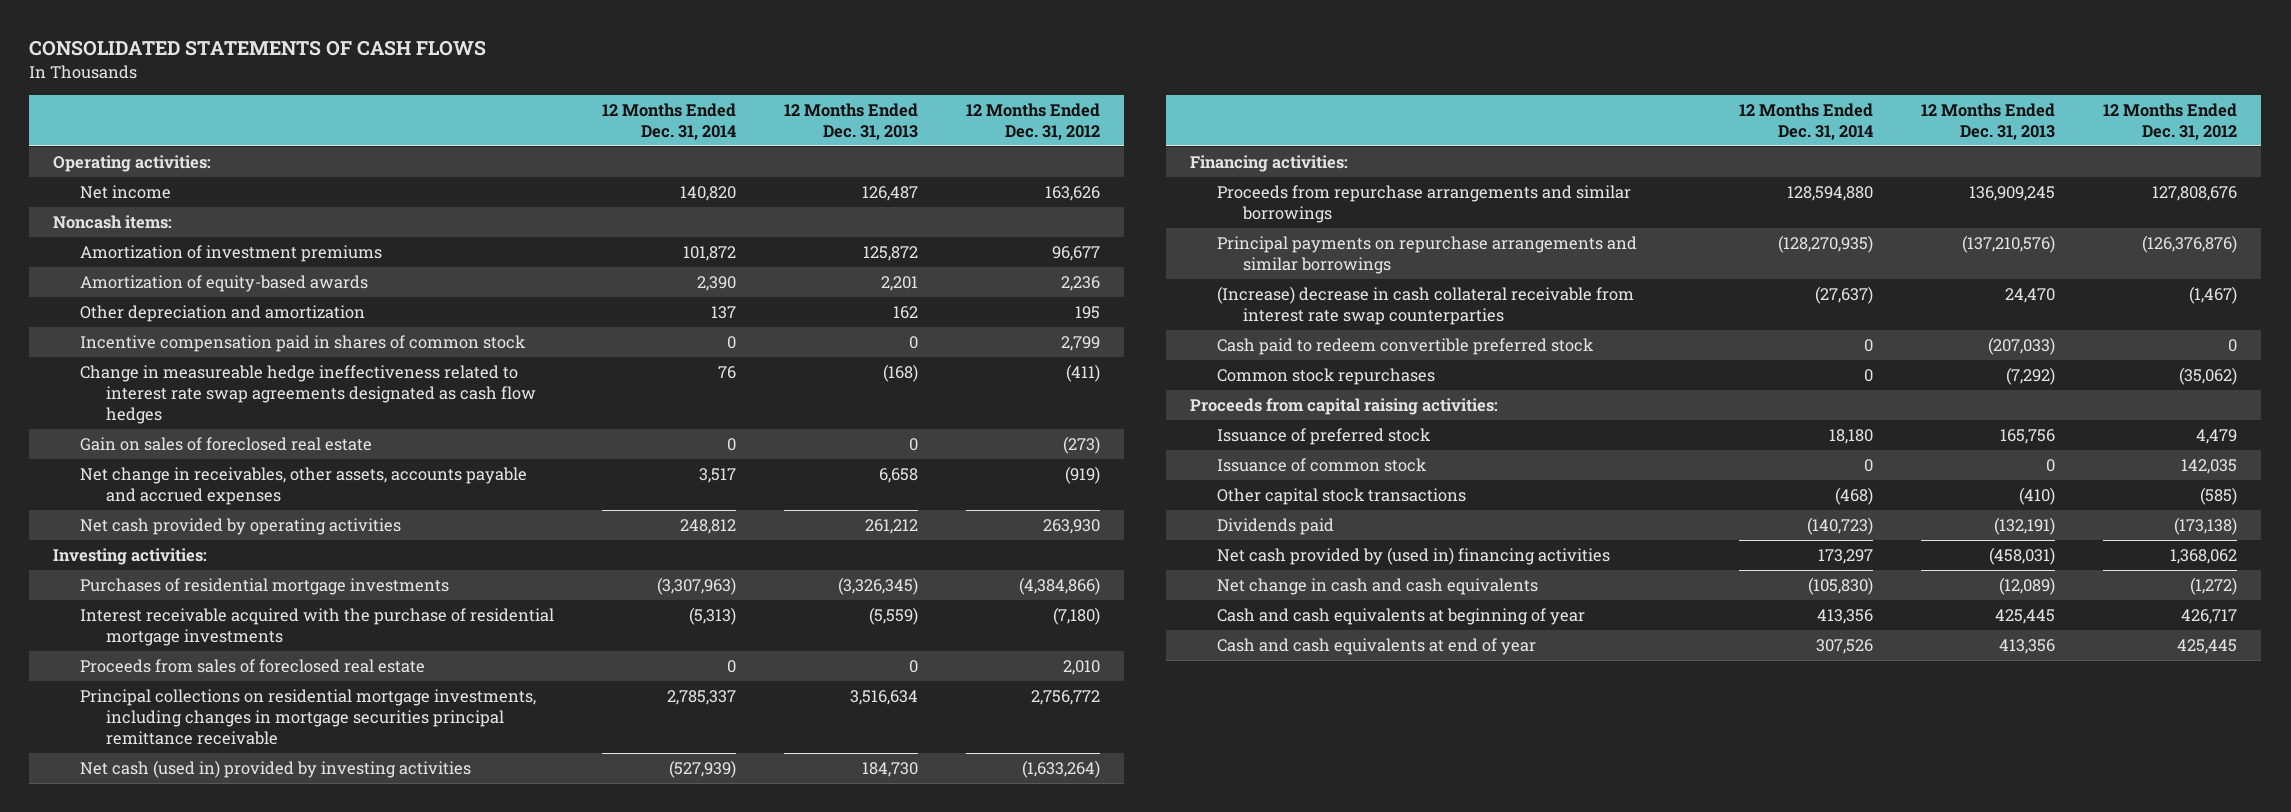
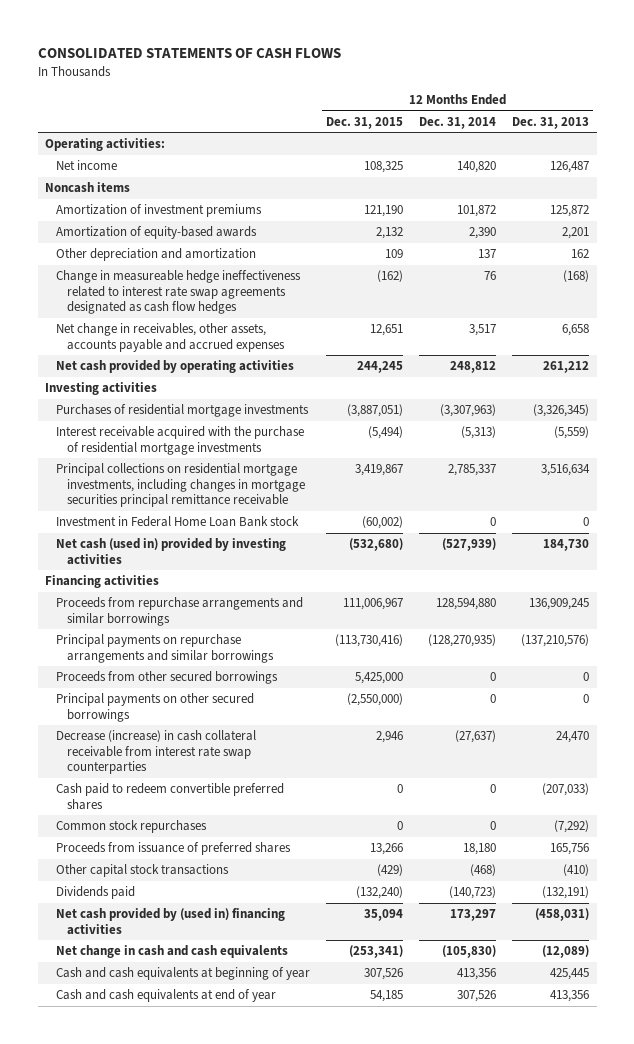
[966,102,1101,140] 12 Months Ended Dec. 31, 2012 -> none
none -> [326,116,404,129] Dec. 31, 2015
[53,214,173,229] Noncash items: -> [45,182,131,194] Noncash items
[79,334,526,352] Incentive compensation paid in shares of common stock -> none
[79,436,372,451] Gain on sales of foreclosed real estate -> none
[53,547,208,565] Investing activities: -> [45,382,158,396] Investing activities
[79,658,425,673] Proceeds from sales of foreclosed real estate -> none
none -> [56,516,300,528] Investment in Federal Home Loan Bank stock
[1190,154,1349,172] Financing activities: -> [45,575,160,589] Financing activities
none -> [56,671,279,685] Proceeds from other secured borrowings
none -> [56,693,255,722] Principal payments on other secured borrowings
[1216,285,1634,326] (Increase) decrease in cash collateral receivable from interest rate swap counterparties -> [56,730,257,775] Decrease (increase) in cash collateral receivable from interest rate swap counterparties
[1216,337,1594,355] Cash paid to redeem convertible preferred stock -> [56,783,285,810] Cash paid to redeem convertible preferred shares
[1190,397,1499,415] Proceeds from capital raising activities: -> none
[1216,457,1427,472] Issuance of common stock -> none
[1216,427,1431,445] Issuance of preferred stock -> [56,842,292,856] Proceeds from issuance of preferred shares

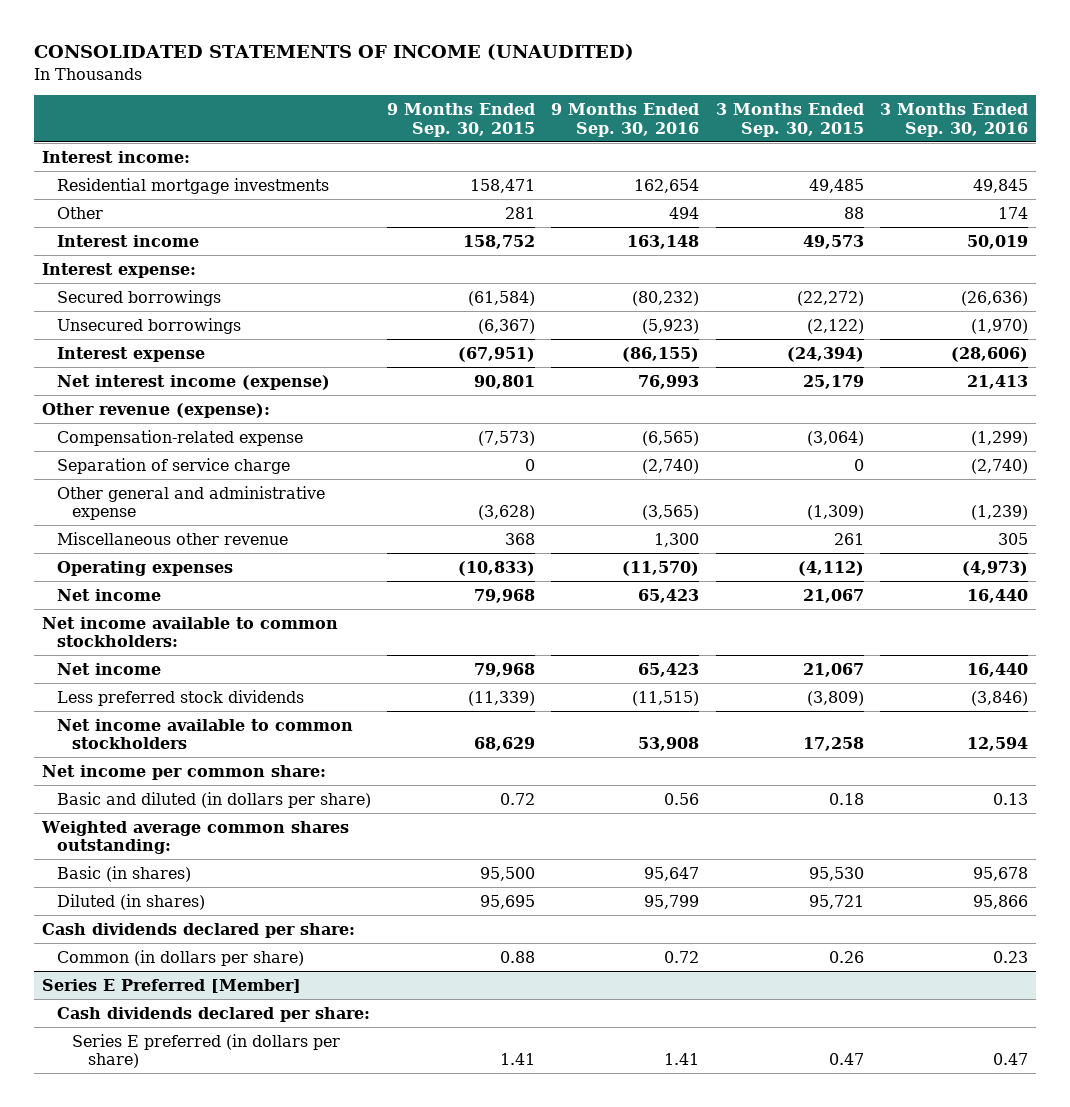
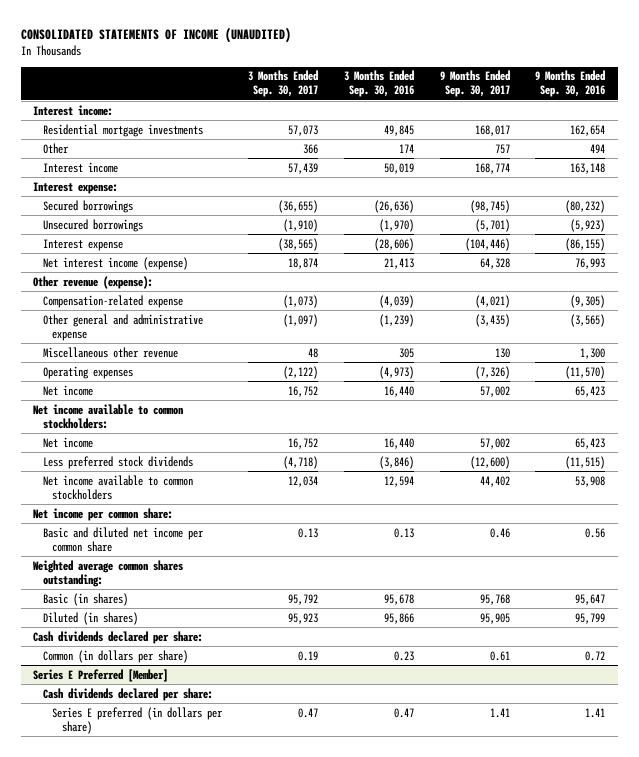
[387,103,536,137] 9 Months Ended Sep. 30, 2015 -> none
[715,103,864,137] 3 Months Ended Sep. 30, 2015 -> none
none -> [248,70,319,98] 3 Months Ended Sep. 30, 2017
none -> [439,70,510,98] 9 Months Ended Sep. 30, 2017
[57,457,291,474] Separation of service charge -> none
[642,430,700,446] (6,565) -> [570,294,606,308] (9,305)
[970,430,1028,446] (1,299) -> [378,294,414,308] (4,039)
[57,791,372,808] Basic and diluted (in dollars per share) -> [42,526,204,552] Basic and diluted net income per common share

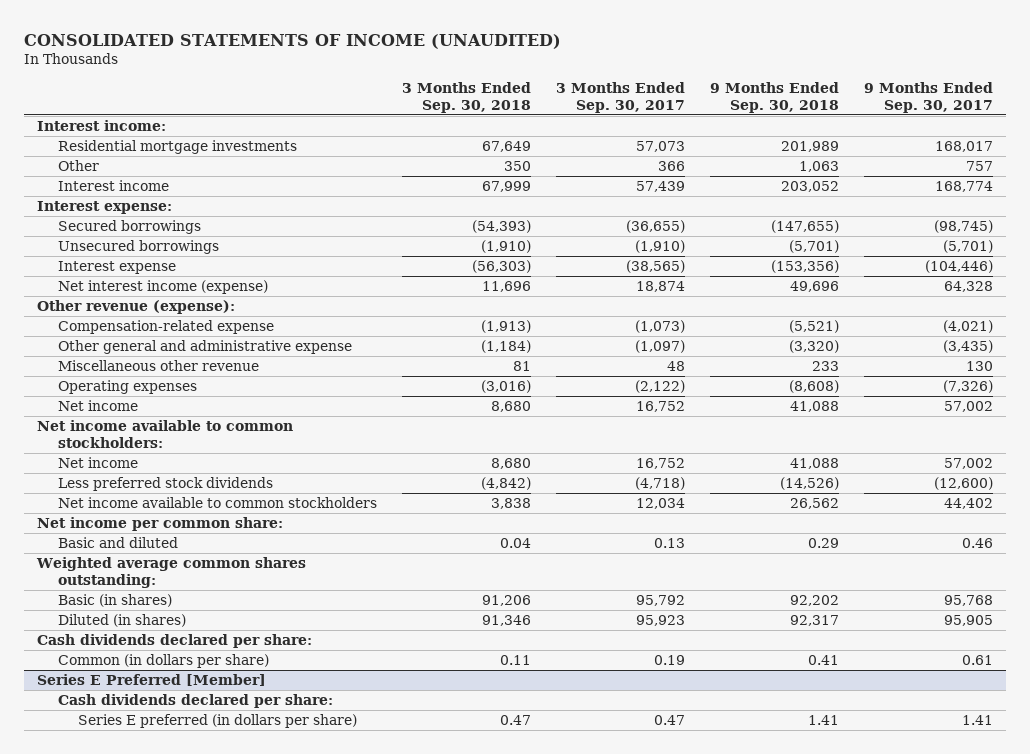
[343,70,414,98] 3 Months Ended Sep. 30, 2016 -> none
[535,70,606,98] 9 Months Ended Sep. 30, 2016 -> none
none -> [401,82,531,113] 3 Months Ended Sep. 30, 2018
none -> [710,82,840,113] 9 Months Ended Sep. 30, 2018
[42,526,204,552] Basic and diluted net income per common share -> [57,537,178,549] Basic and diluted

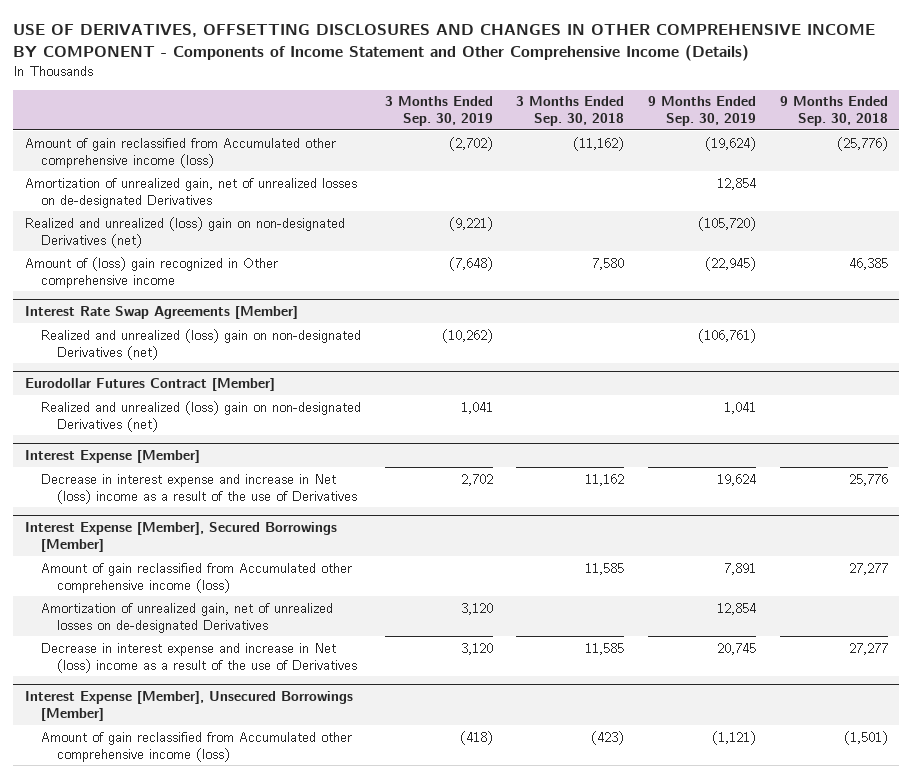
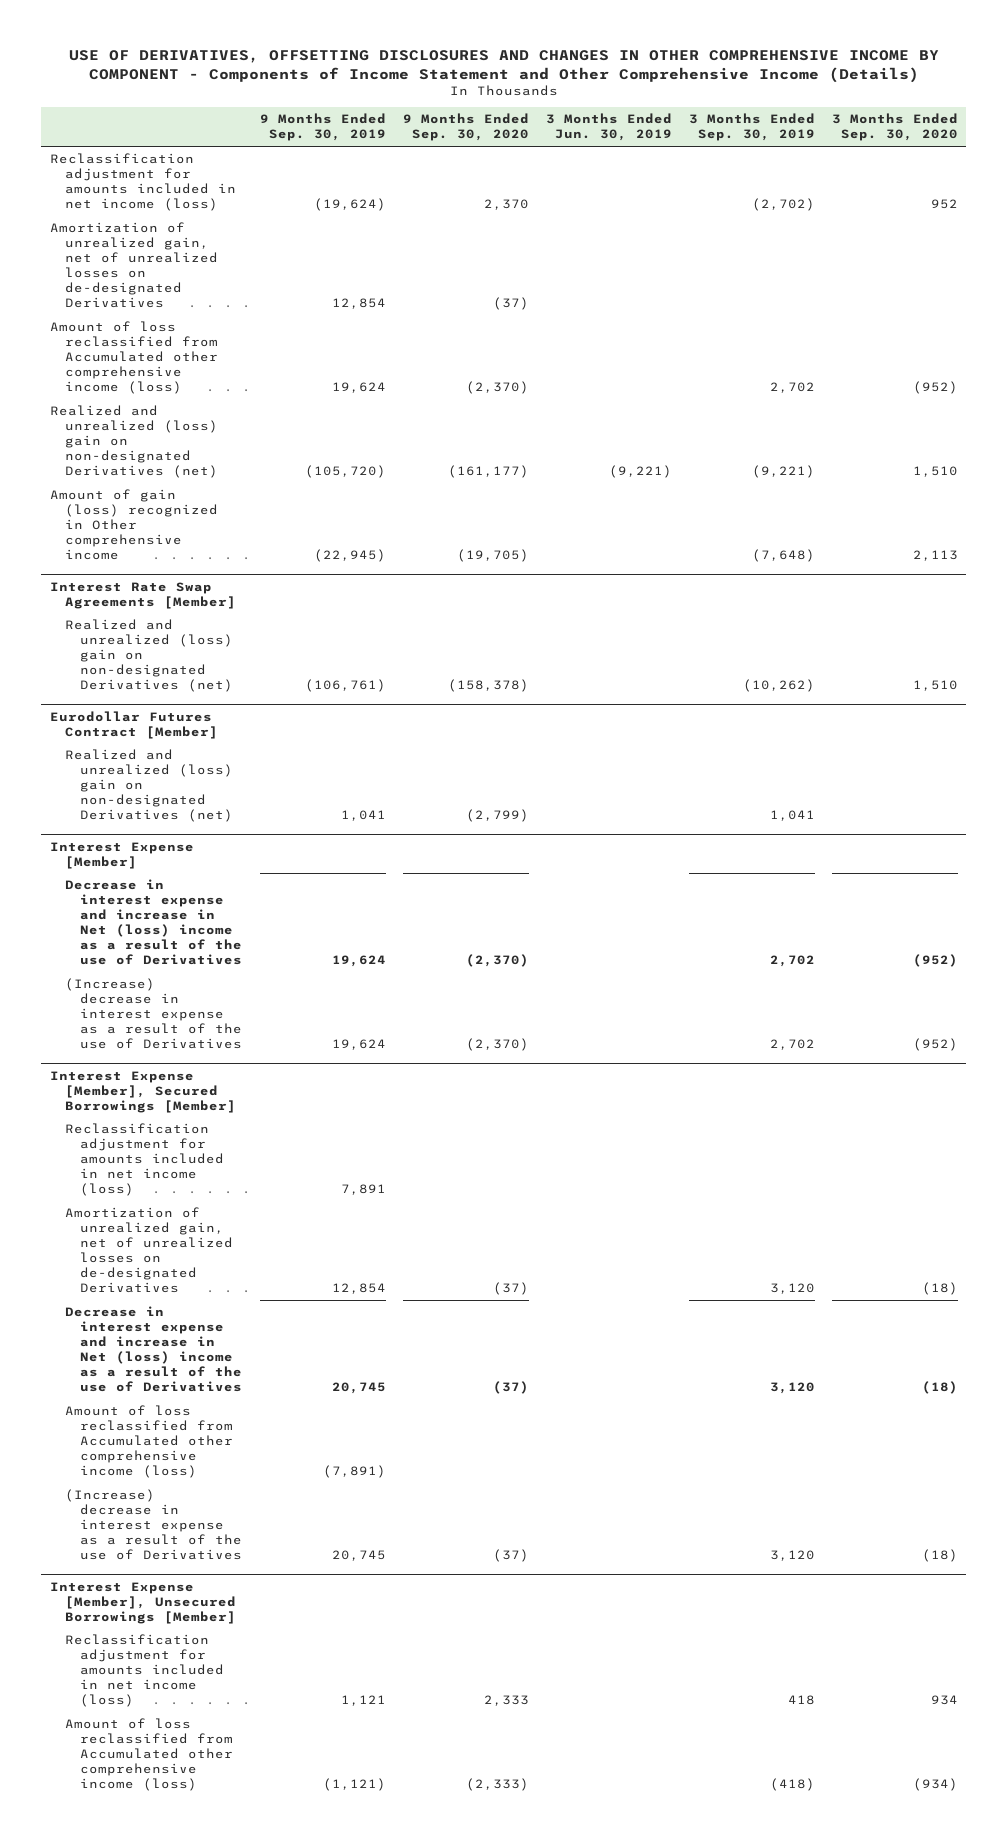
[516,96,625,127] 3 Months Ended Sep. 30, 2018 -> none
[779,96,888,127] 9 Months Ended Sep. 30, 2018 -> none
none -> [402,113,529,142] 9 Months Ended Sep. 30, 2020
none -> [545,113,672,142] 3 Months Ended Jun. 30, 2019
none -> [831,113,958,142] 3 Months Ended Sep. 30, 2020
[24,137,336,168] Amount of gain reclassified from Accumulated other comprehensive income (loss) -> [49,153,237,212] Reclassification adjustment for amounts included in net income (loss)
none -> [49,321,219,395] Amount of loss reclassified from Accumulated other comprehensive income (loss)
[24,256,278,288] Amount of (loss) gain recognized in Other comprehensive income -> [49,489,219,561] Amount of gain (loss) recognized in Other comprehensive income
none -> [65,978,243,1050] (Increase) decrease in interest expense as a result of the use of Derivatives
[40,562,352,593] Amount of gain reclassified from Accumulated other comprehensive income (loss) -> [65,1123,225,1197] Reclassification adjustment for amounts included in net income (loss)
none -> [65,1405,234,1479] Amount of loss reclassified from Accumulated other comprehensive income (loss)
none -> [65,1489,243,1561] (Increase) decrease in interest expense as a result of the use of Derivatives
none -> [65,1634,225,1708] Reclassification adjustment for amounts included in net income (loss)
[40,731,352,762] Amount of gain reclassified from Accumulated other comprehensive income (loss) -> [65,1718,234,1792] Amount of loss reclassified from Accumulated other comprehensive income (loss)

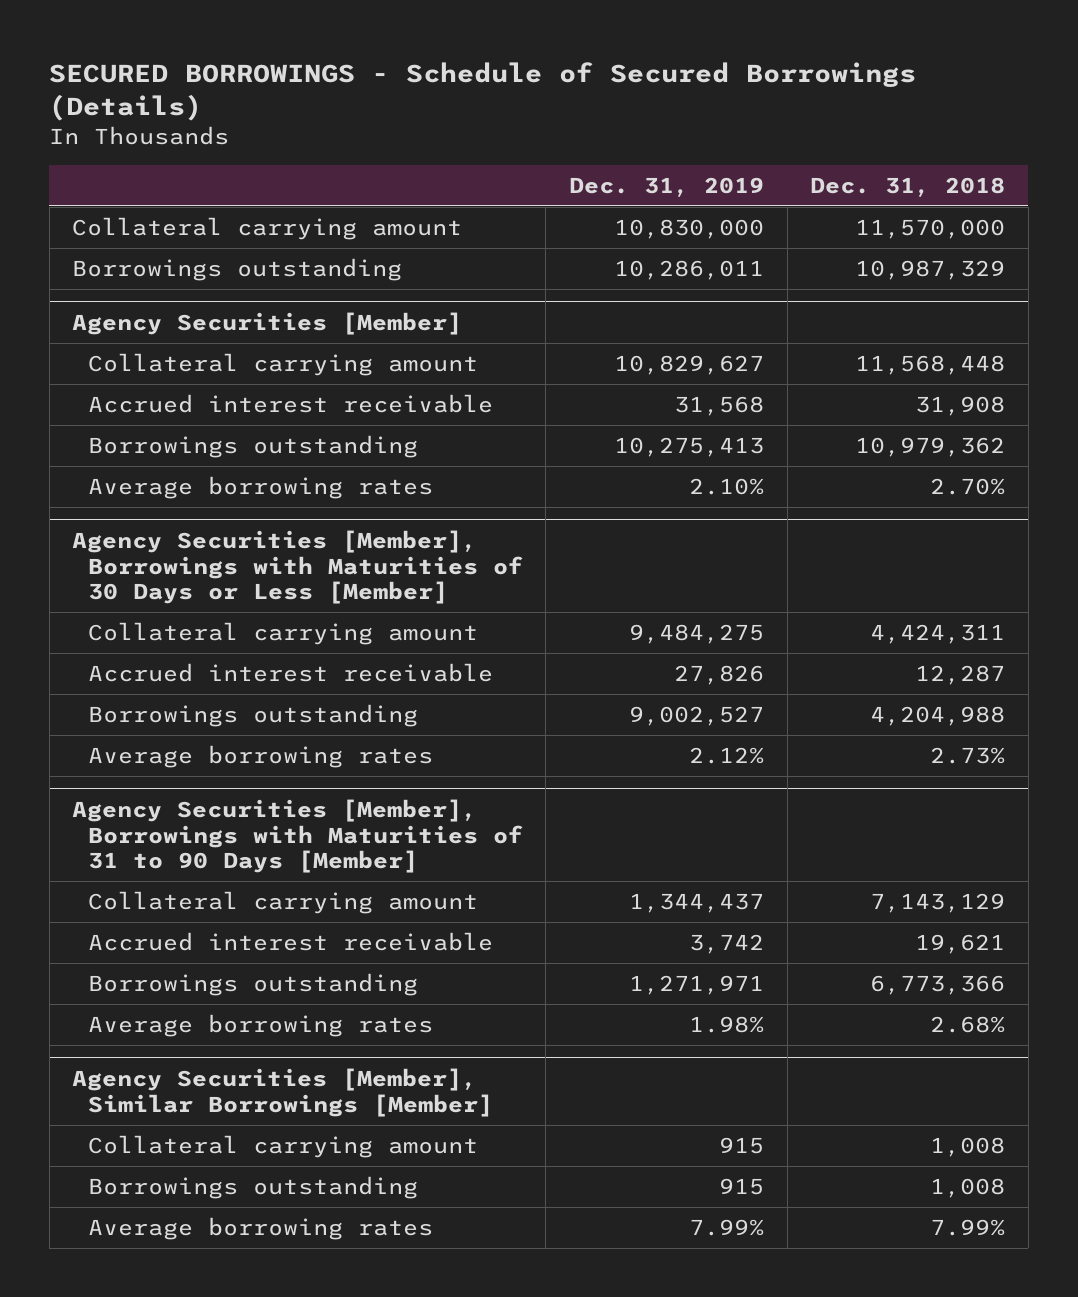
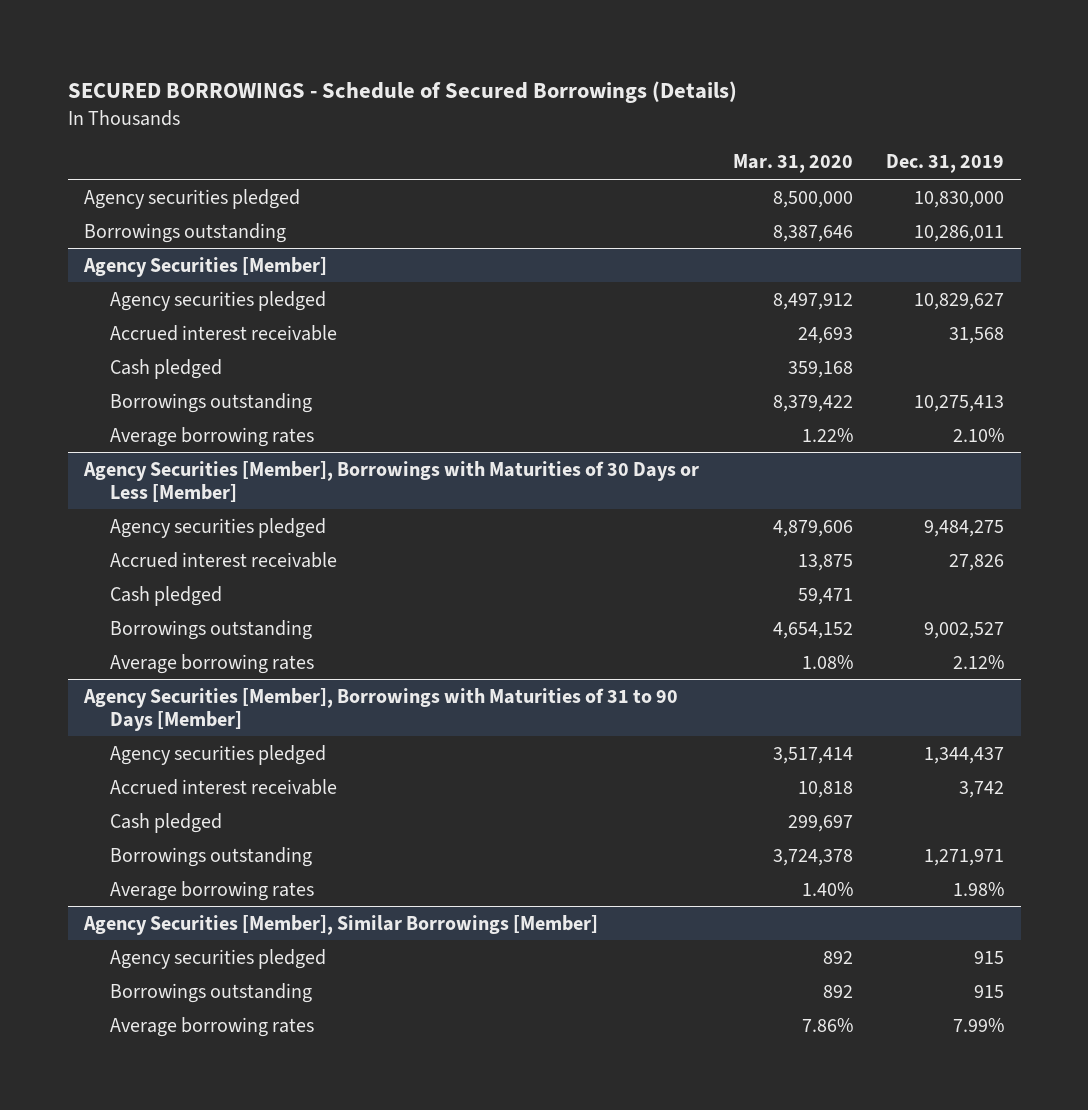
[810,176,1006,197] Dec. 31, 2018 -> none
none -> [732,154,853,174] Mar. 31, 2020
[72,216,463,240] Collateral carrying amount -> [84,188,301,209] Agency securities pledged
[87,352,478,376] Collateral carrying amount -> [110,290,327,311] Agency securities pledged
none -> [110,358,223,379] Cash pledged
[87,621,478,645] Collateral carrying amount -> [110,517,327,538] Agency securities pledged
none -> [110,585,223,606] Cash pledged
[87,890,478,914] Collateral carrying amount -> [110,744,327,765] Agency securities pledged
none -> [110,812,223,833] Cash pledged
[87,1134,478,1158] Collateral carrying amount -> [110,948,327,969] Agency securities pledged

